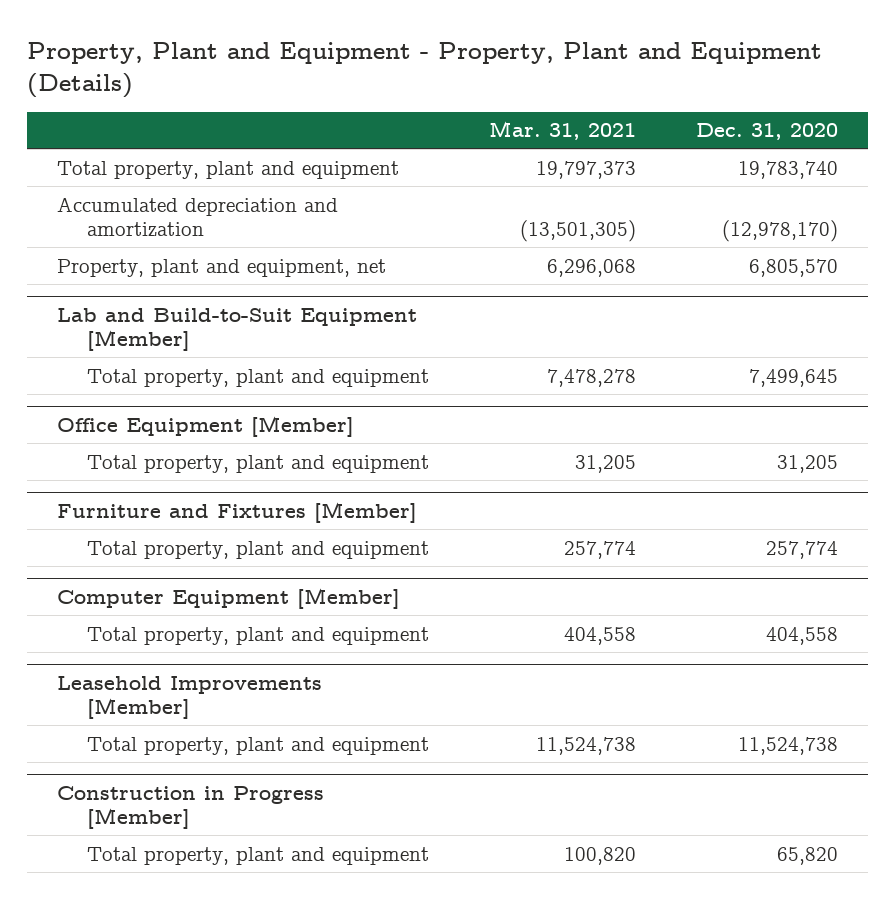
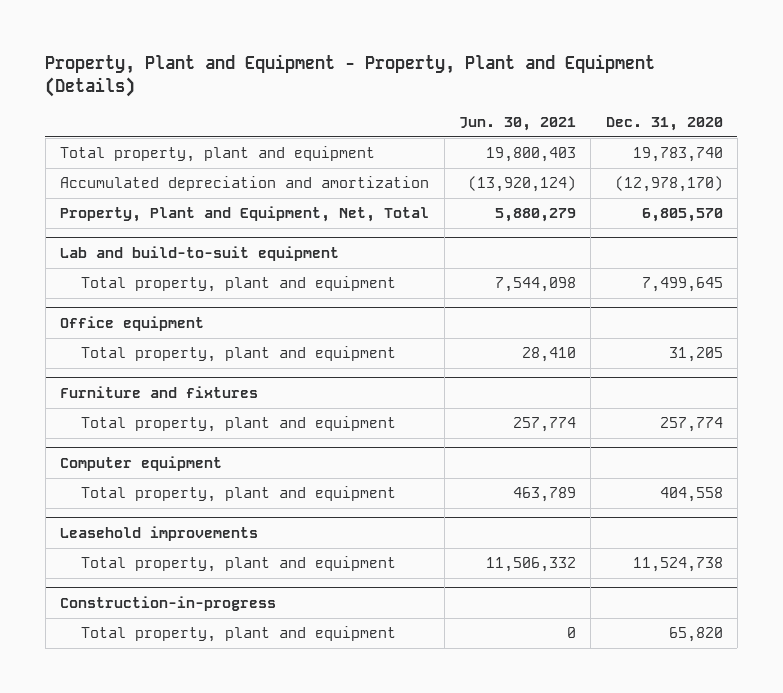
[488,121,636,141] Mar. 31, 2021 -> none
none -> [458,116,576,131] Jun. 30, 2021
[56,258,386,277] Property, plant and equipment, net -> [60,206,430,223] Property, Plant and Equipment, Net, Total
[56,307,417,352] Lab and Build-to-Suit Equipment [Member] -> [60,245,340,261] Lab and build-to-suit equipment
[56,415,354,437] Office Equipment [Member] -> [60,315,205,331] Office equipment
[56,501,417,523] Furniture and Fixtures [Member] -> [60,385,259,398] Furniture and fixtures
[56,587,400,609] Computer Equipment [Member] -> [60,455,223,471] Computer equipment
[56,675,322,720] Leasehold Improvements [Member] -> [60,525,259,541] Leasehold improvements
[56,785,324,830] Construction in Progress [Member] -> [60,595,277,611] Construction-in-progress

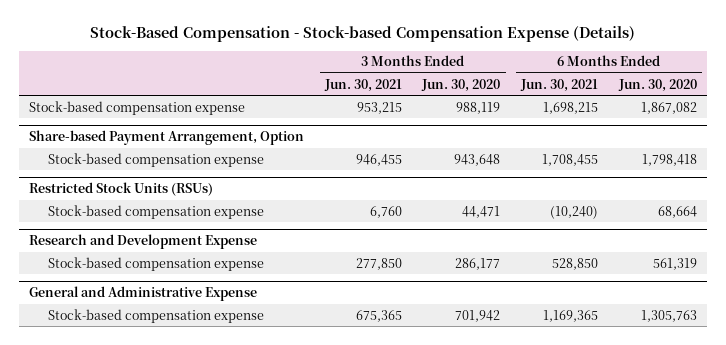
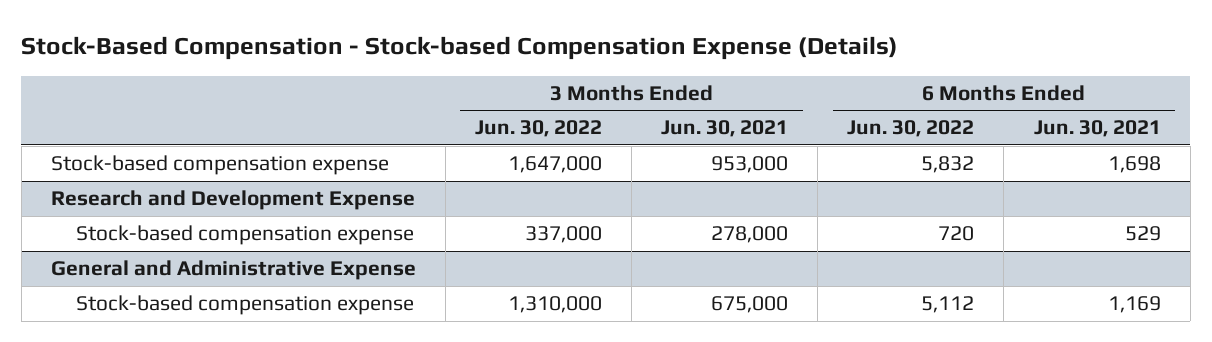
[421,78,501,92] Jun. 30, 2020 -> none
[617,78,697,92] Jun. 30, 2020 -> none
none -> [475,120,603,138] Jun. 30, 2022
none -> [847,120,975,138] Jun. 30, 2022
[29,130,305,146] Share-based Payment Arrangement, Option -> none
[48,152,265,167] Stock-based compensation expense -> none
[29,182,214,197] Restricted Stock Units (RSUs) -> none
[48,204,265,219] Stock-based compensation expense -> none
[356,101,402,114] 953,215 -> [711,156,789,174] 953,000
[543,101,599,114] 1,698,215 -> [1107,156,1161,174] 1,698
[355,257,402,270] 277,850 -> [711,226,789,244] 278,000
[552,257,599,270] 528,850 -> [1124,226,1161,242] 529
[355,309,402,322] 675,365 -> [711,296,789,314] 675,000
[543,309,599,322] 1,169,365 -> [1107,296,1161,314] 1,169

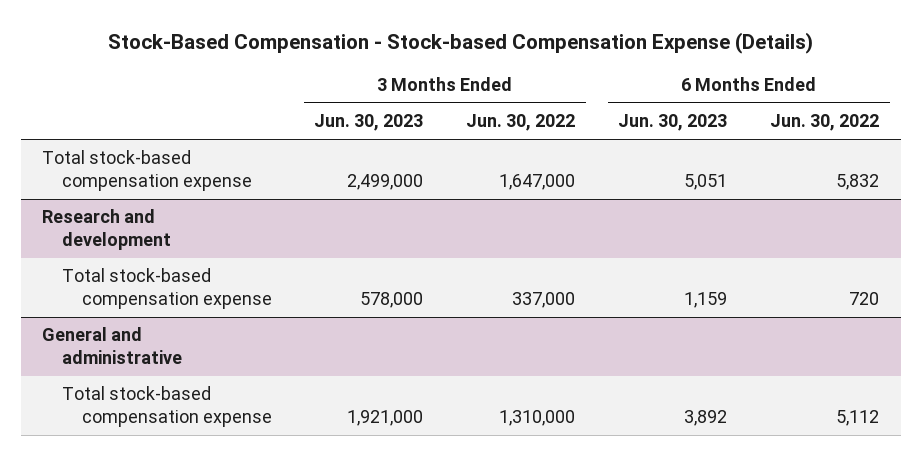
[661,120,789,138] Jun. 30, 2021 -> none
[1033,120,1161,138] Jun. 30, 2021 -> none
none -> [314,114,424,132] Jun. 30, 2023
none -> [618,114,728,132] Jun. 30, 2023
[51,155,390,176] Stock-based compensation expense -> [42,150,252,191] Total stock-based compensation expense
[51,190,416,211] Research and Development Expense -> [42,209,171,250] Research and development
[75,225,414,246] Stock-based compensation expense -> [61,268,272,309] Total stock-based compensation expense
[51,260,417,281] General and Administrative Expense -> [42,327,182,364] General and administrative
[75,295,414,316] Stock-based compensation expense -> [61,386,272,427] Total stock-based compensation expense

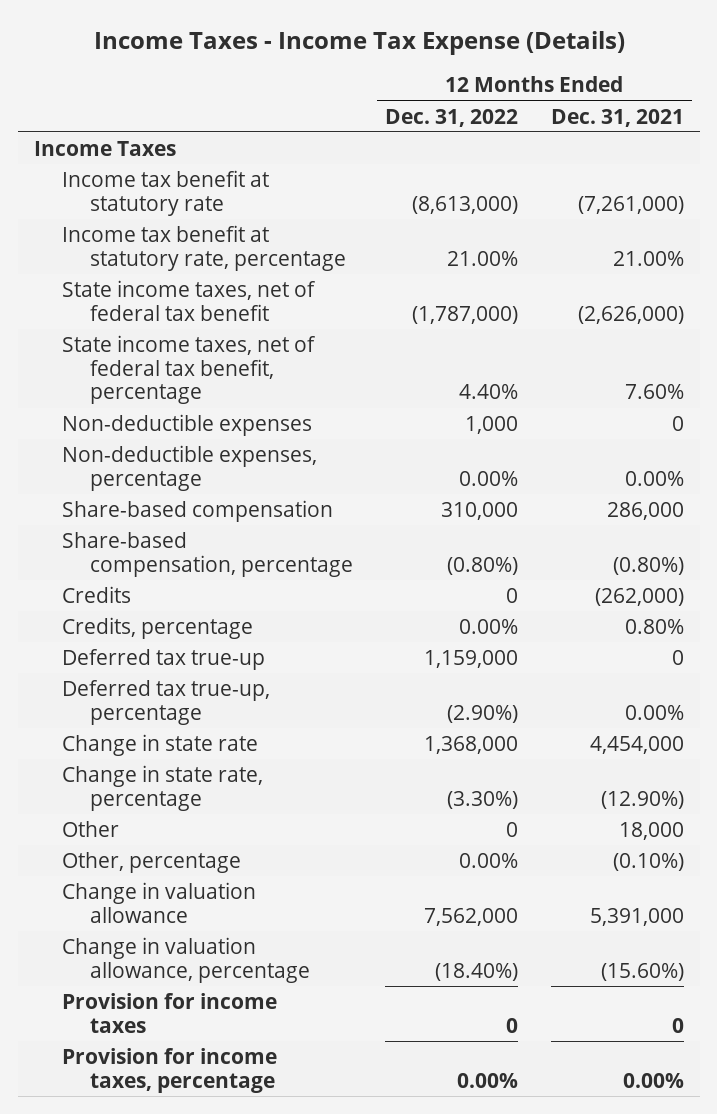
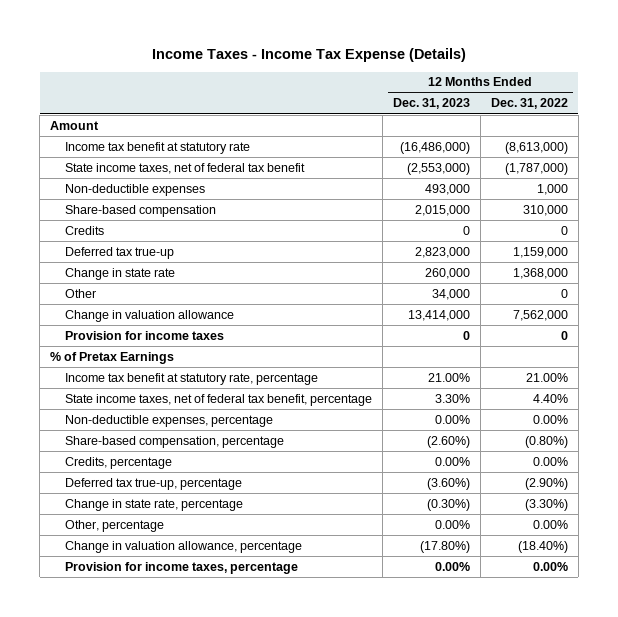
[550,108,684,127] Dec. 31, 2021 -> none
none -> [392,98,470,110] Dec. 31, 2023
[33,140,176,156] Income Taxes -> none
none -> [50,120,100,130] Amount
none -> [50,351,175,364] % of Pretax Earnings
[61,224,346,271] Income tax benefit at statutory rate, percentage -> [64,372,318,385] Income tax benefit at statutory rate, percentage
[61,334,316,405] State income taxes, net of federal tax benefit, percentage -> [64,393,372,406] State income taxes, net of federal tax benefit, percentage
[61,444,317,491] Non-deductible expenses, percentage -> [64,414,273,427] Non-deductible expenses, percentage
[61,531,353,577] Share-based compensation, percentage -> [64,435,284,448] Share-based compensation, percentage
[61,616,253,639] Credits, percentage -> [64,456,172,469] Credits, percentage
[61,679,270,725] Deferred tax true-up, percentage -> [64,477,242,490] Deferred tax true-up, percentage
[61,764,263,811] Change in state rate, percentage -> [64,498,243,511] Change in state rate, percentage
[61,851,241,873] Other, percentage -> [64,519,164,532] Other, percentage
[61,936,310,983] Change in valuation allowance, percentage -> [64,540,302,553] Change in valuation allowance, percentage

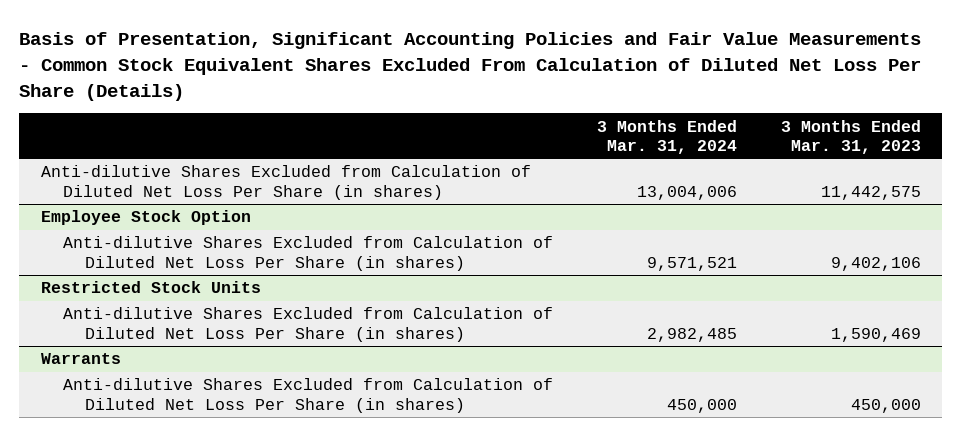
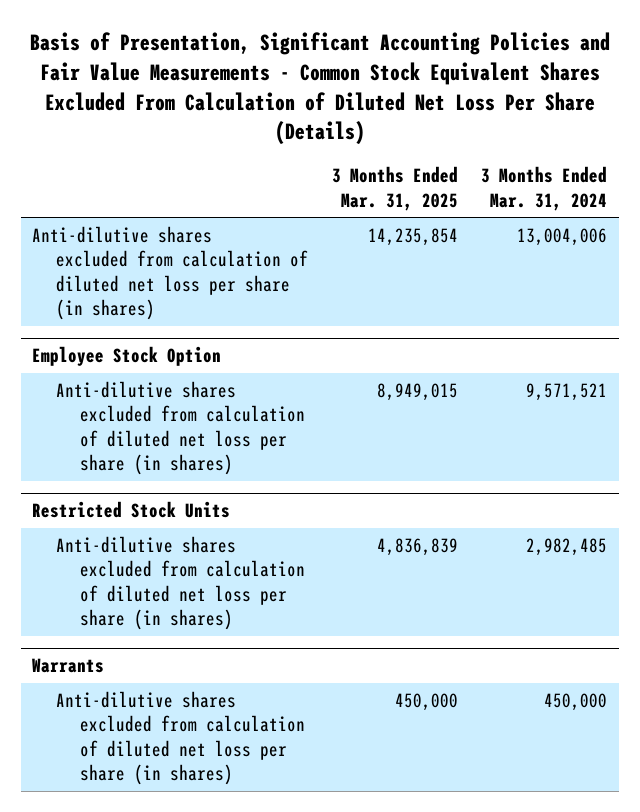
[780,119,921,155] 3 Months Ended Mar. 31, 2023 -> none
none -> [331,166,458,211] 3 Months Ended Mar. 31, 2025
[41,165,532,200] Anti-dilutive Shares Excluded from Calculation of Diluted Net Loss Per Share (in shares) -> [32,226,309,320] Anti-dilutive shares excluded from calculation of diluted net loss per share (in shares)
[63,236,554,271] Anti-dilutive Shares Excluded from Calculation of Diluted Net Loss Per Share (in shares) -> [56,381,306,475] Anti-dilutive shares excluded from calculation of diluted net loss per share (in shares)
[63,307,554,342] Anti-dilutive Shares Excluded from Calculation of Diluted Net Loss Per Share (in shares) -> [56,536,306,630] Anti-dilutive shares excluded from calculation of diluted net loss per share (in shares)
[63,378,554,413] Anti-dilutive Shares Excluded from Calculation of Diluted Net Loss Per Share (in shares) -> [56,691,306,785] Anti-dilutive shares excluded from calculation of diluted net loss per share (in shares)

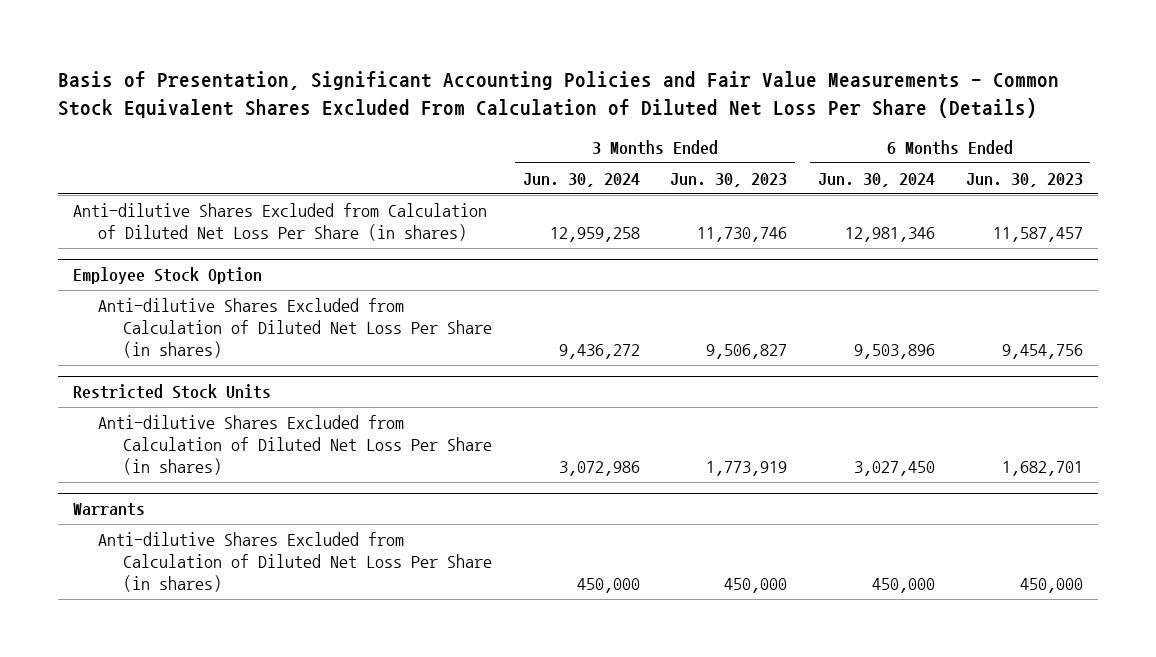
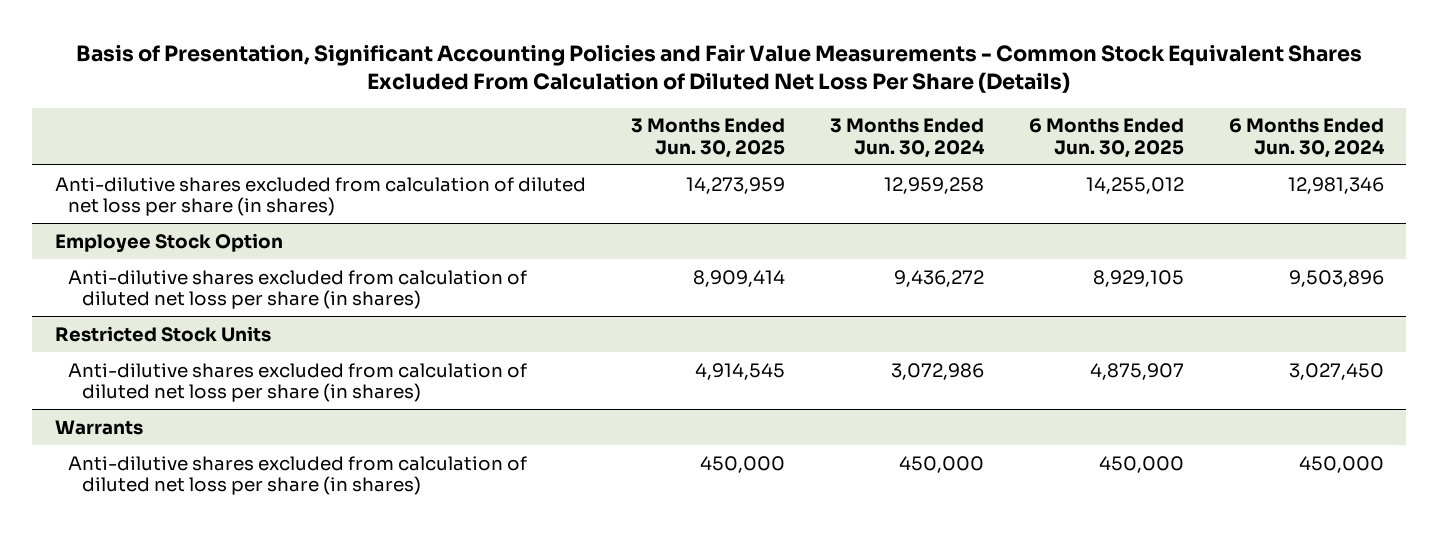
[670,173,788,188] Jun. 30, 2023 -> none
[965,173,1083,188] Jun. 30, 2023 -> none
none -> [630,118,785,158] 3 Months Ended Jun. 30, 2025
none -> [1028,118,1184,158] 6 Months Ended Jun. 30, 2025
[73,203,488,242] Anti-dilutive Shares Excluded from Calculation of Diluted Net Loss Per Share (in shares) -> [54,176,586,217] Anti-dilutive shares excluded from calculation of diluted net loss per share (in shares)
[98,298,493,359] Anti-dilutive Shares Excluded from Calculation of Diluted Net Loss Per Share (in shares) -> [68,269,528,310] Anti-dilutive shares excluded from calculation of diluted net loss per share (in shares)
[98,415,493,476] Anti-dilutive Shares Excluded from Calculation of Diluted Net Loss Per Share (in shares) -> [68,362,528,403] Anti-dilutive shares excluded from calculation of diluted net loss per share (in shares)
[98,532,493,593] Anti-dilutive Shares Excluded from Calculation of Diluted Net Loss Per Share (in shares) -> [68,455,528,496] Anti-dilutive shares excluded from calculation of diluted net loss per share (in shares)

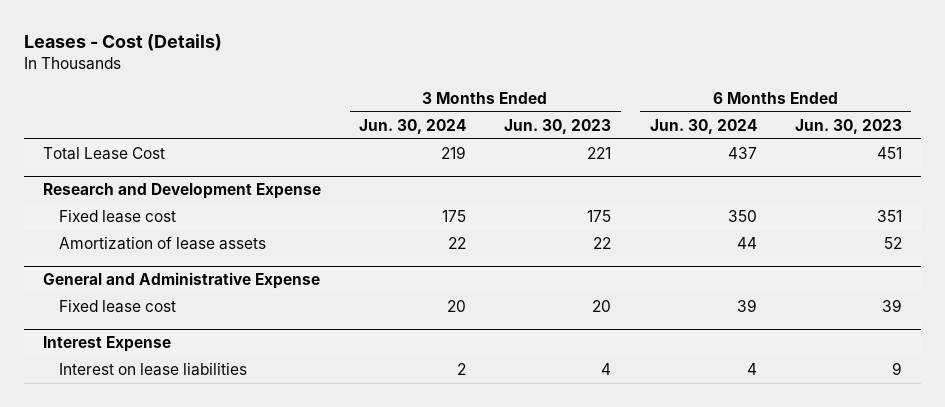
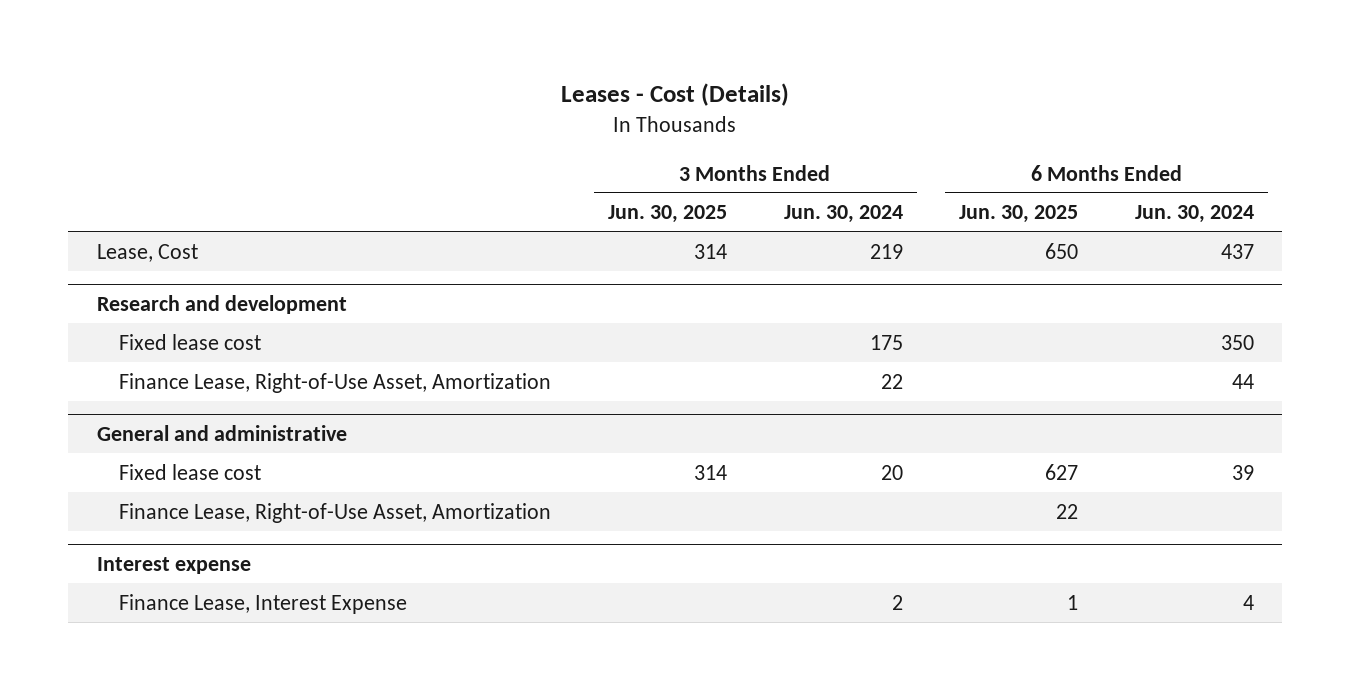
[504,118,612,134] Jun. 30, 2023 -> none
[794,118,902,134] Jun. 30, 2023 -> none
none -> [608,205,728,224] Jun. 30, 2025
none -> [959,205,1079,224] Jun. 30, 2025
[43,147,166,161] Total Lease Cost -> [96,243,198,262] Lease, Cost
[43,183,322,200] Research and Development Expense -> [96,295,347,315] Research and development
[59,236,267,251] Amortization of lease assets -> [119,372,552,393] Finance Lease, Right-of-Use Asset, Amortization
[43,272,321,290] General and Administrative Expense -> [96,425,347,442] General and administrative
none -> [119,502,552,523] Finance Lease, Right-of-Use Asset, Amortization
[43,336,172,353] Interest Expense -> [96,557,251,575] Interest expense
[59,362,248,377] Interest on lease liabilities -> [119,593,408,614] Finance Lease, Interest Expense

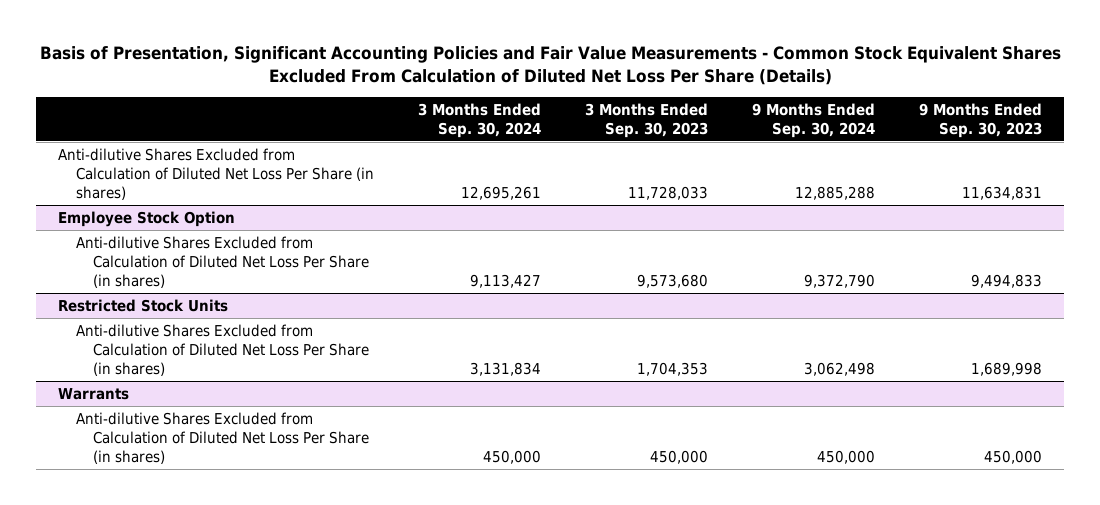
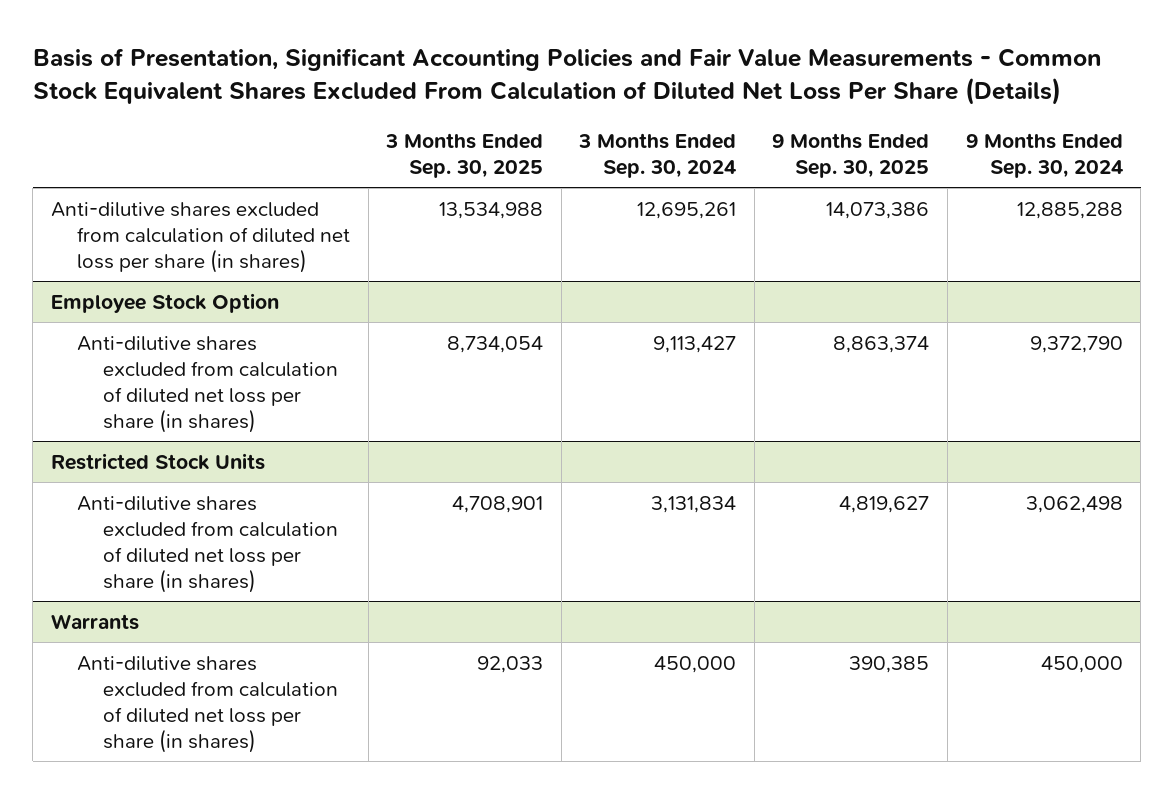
[584,102,708,138] 3 Months Ended Sep. 30, 2023 -> none
[918,102,1042,138] 9 Months Ended Sep. 30, 2023 -> none
none -> [385,132,544,178] 3 Months Ended Sep. 30, 2025
none -> [772,132,930,178] 9 Months Ended Sep. 30, 2025
[58,148,374,200] Anti-dilutive Shares Excluded from Calculation of Diluted Net Loss Per Share (in shares) -> [50,201,351,273] Anti-dilutive shares excluded from calculation of diluted net loss per share (in shares)
[75,236,370,288] Anti-dilutive Shares Excluded from Calculation of Diluted Net Loss Per Share (in shares) -> [77,335,339,434] Anti-dilutive shares excluded from calculation of diluted net loss per share (in shares)
[75,324,370,376] Anti-dilutive Shares Excluded from Calculation of Diluted Net Loss Per Share (in shares) -> [77,495,339,594] Anti-dilutive shares excluded from calculation of diluted net loss per share (in shares)
[75,412,370,464] Anti-dilutive Shares Excluded from Calculation of Diluted Net Loss Per Share (in shares) -> [77,655,339,754] Anti-dilutive shares excluded from calculation of diluted net loss per share (in shares)

